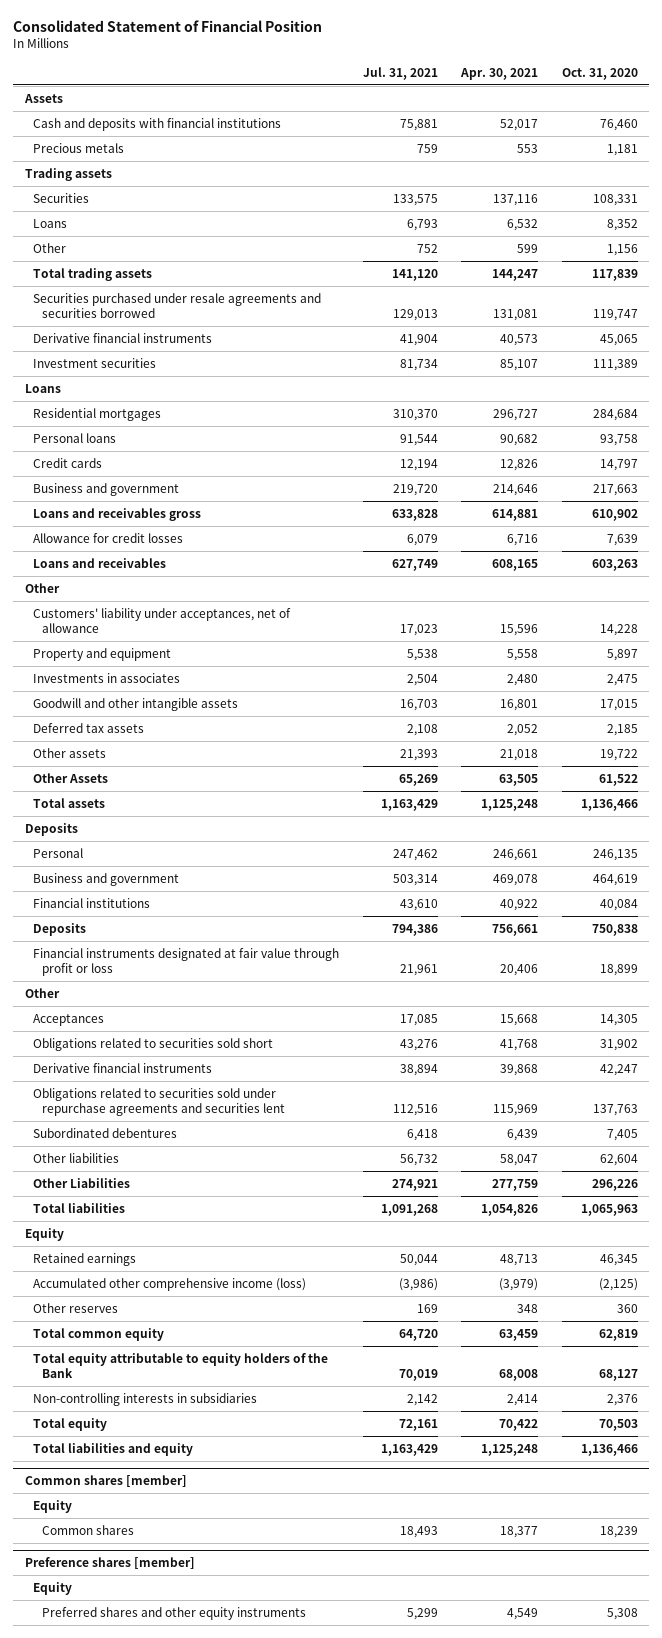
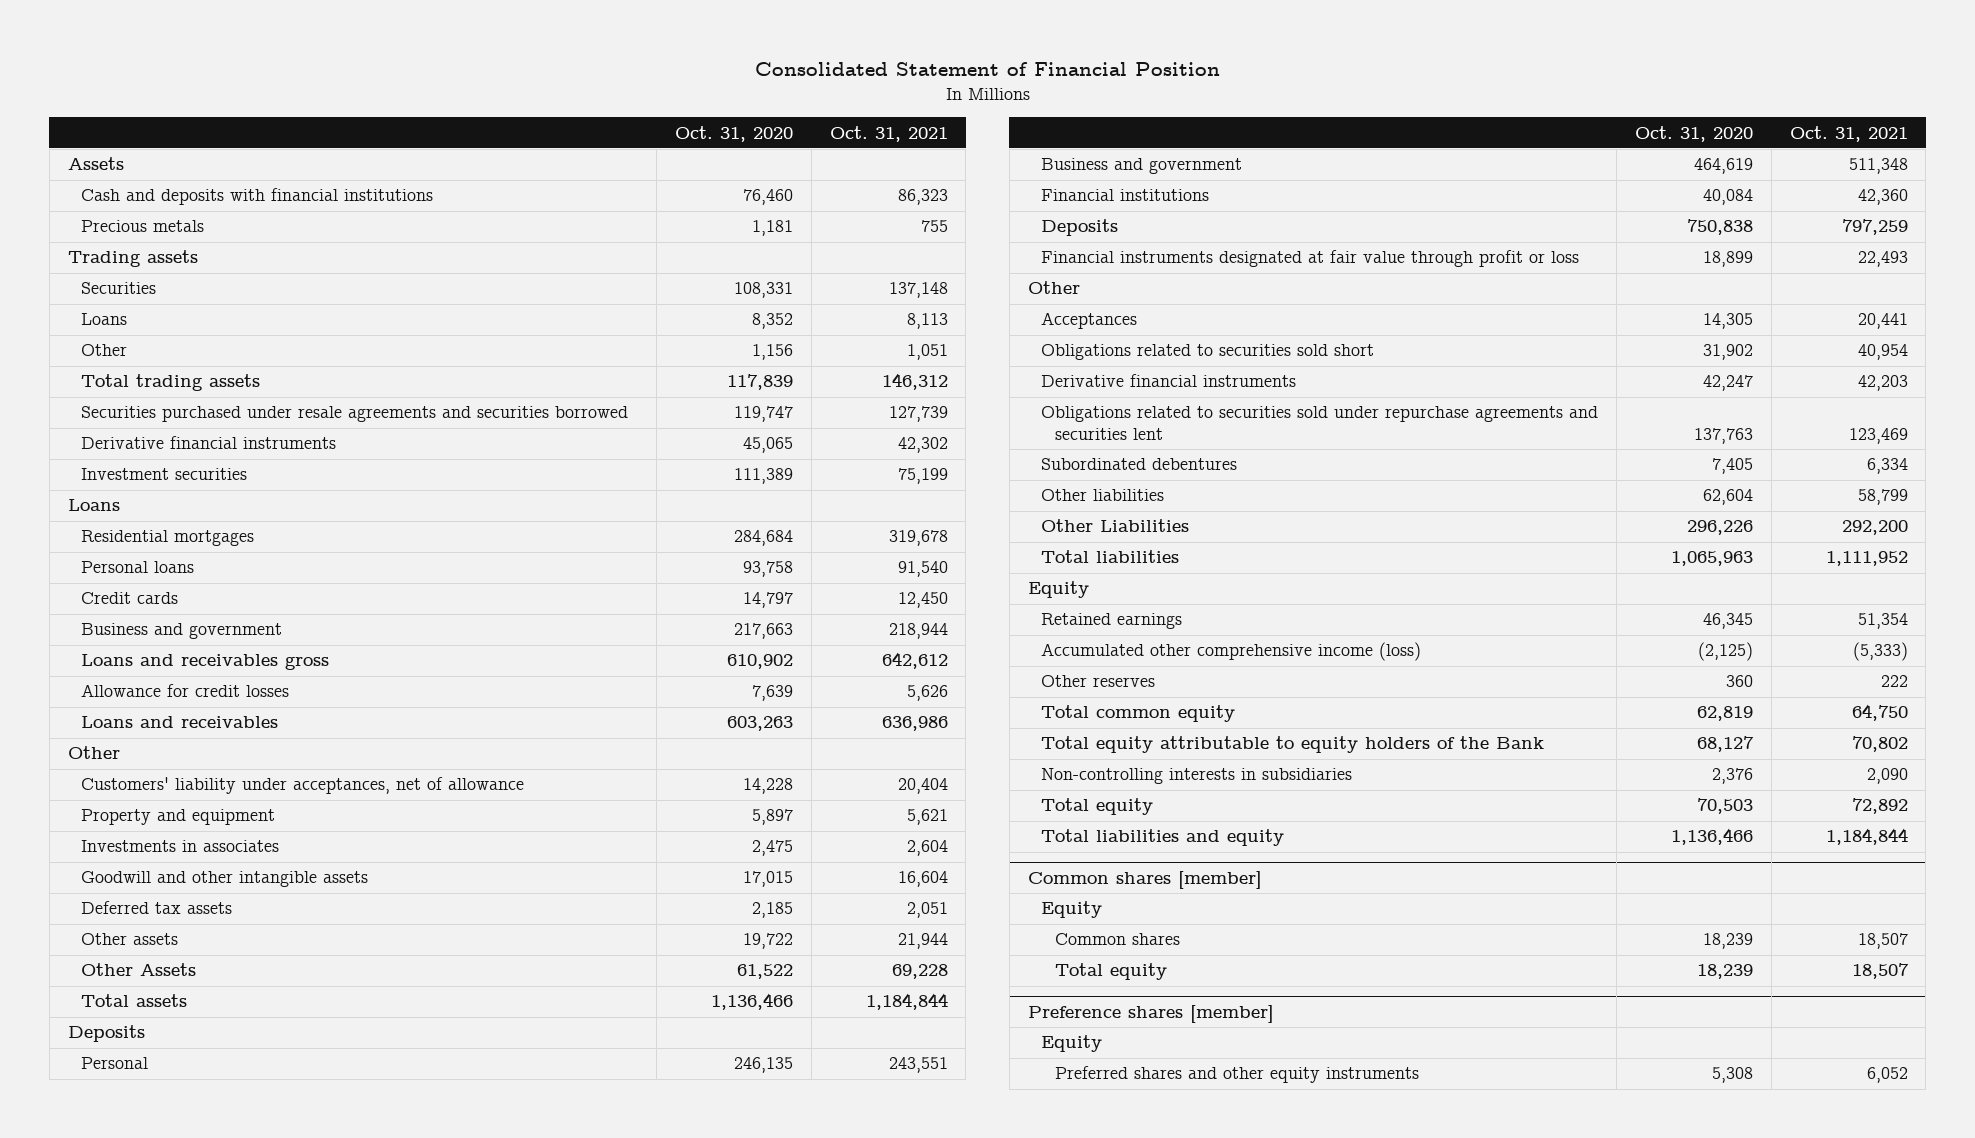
[362,66,438,80] Jul. 31, 2021 -> none
[460,67,539,80] Apr. 30, 2021 -> none
none -> [829,125,948,142] Oct. 31, 2021
none -> [1054,963,1167,981] Total equity

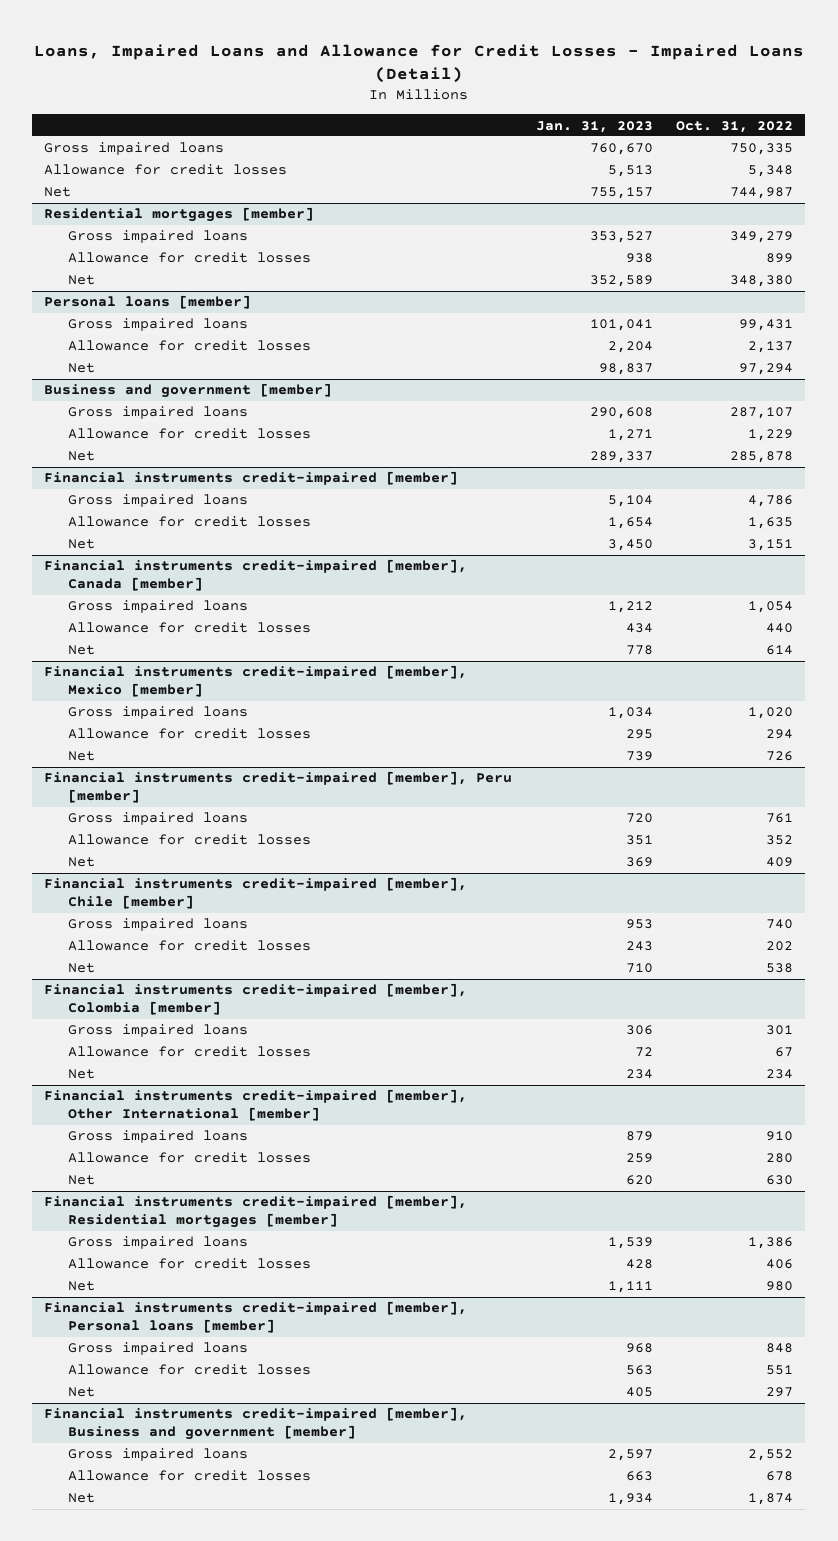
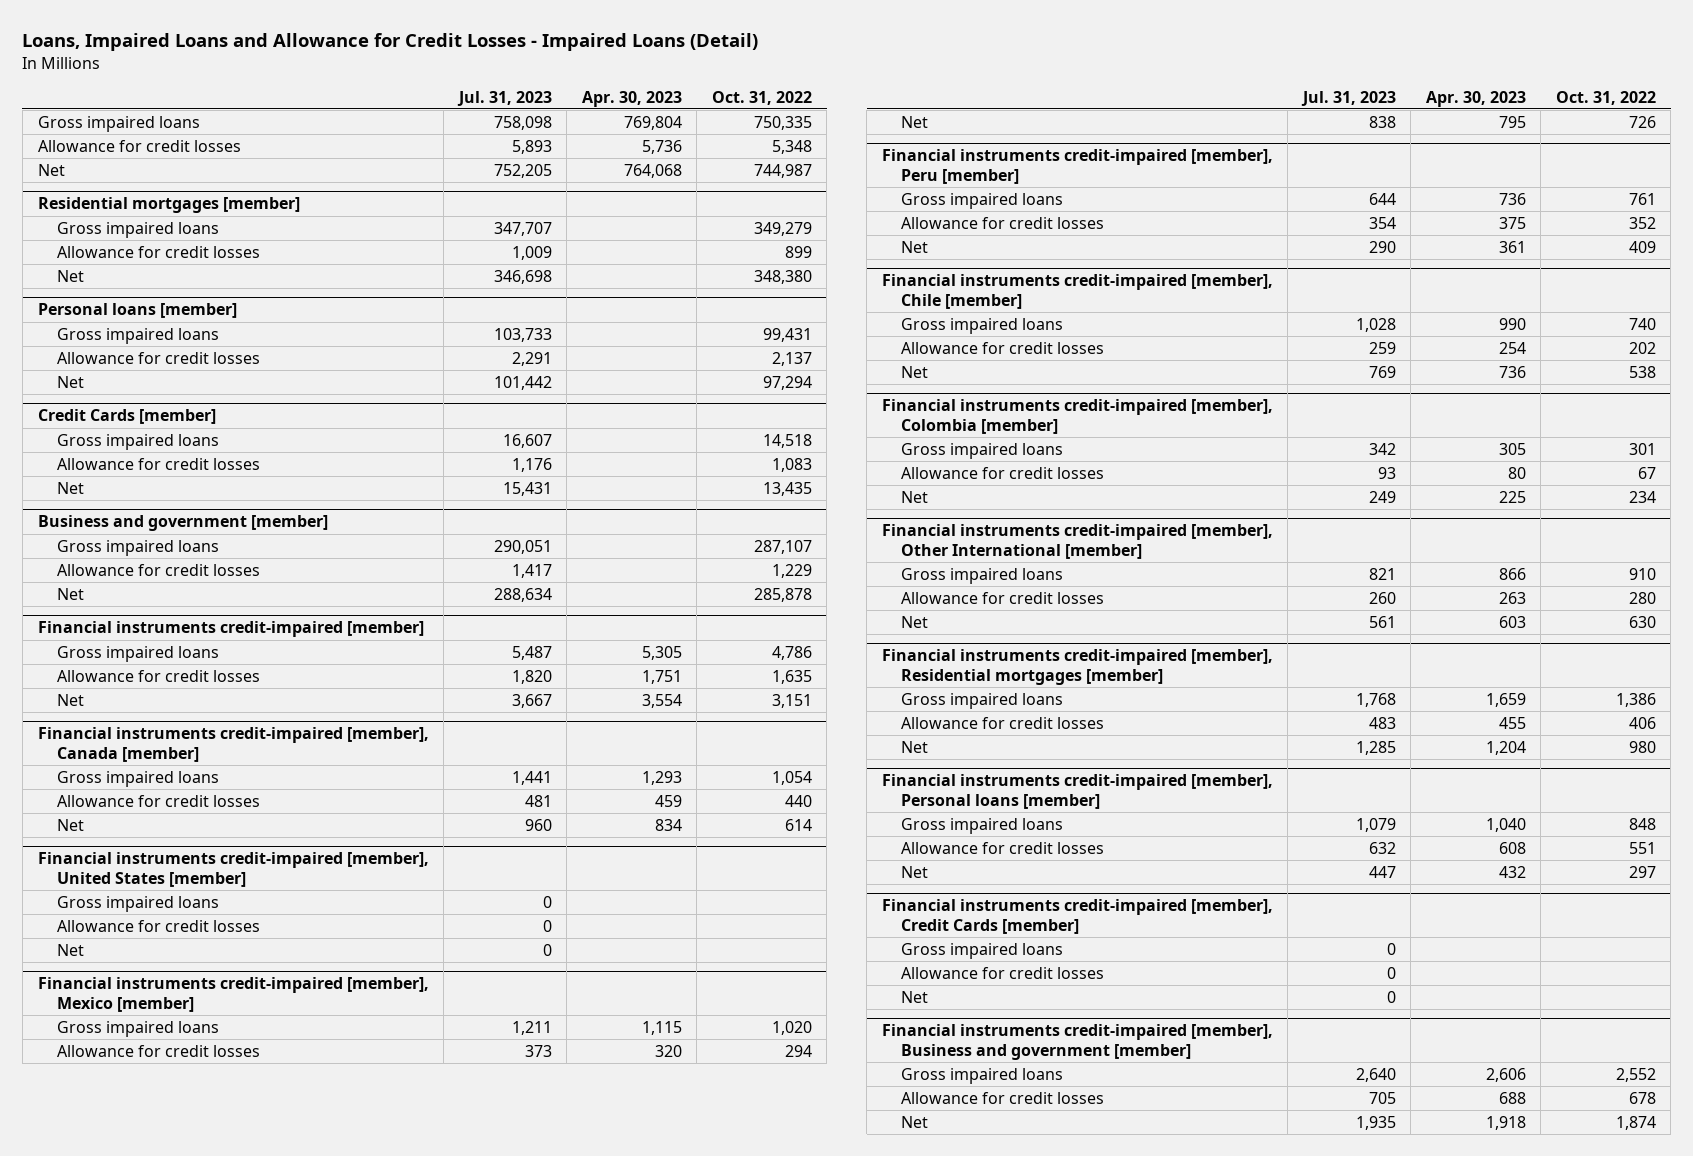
[535,120,653,133] Jan. 31, 2023 -> none
none -> [456,90,552,106] Jul. 31, 2023
none -> [581,90,682,107] Apr. 30, 2023
none -> [37,409,216,425] Credit Cards [member]
none -> [56,433,219,450] Gross impaired loans
none -> [56,457,260,470] Allowance for credit losses
none -> [56,481,84,494] Net
none -> [37,852,429,887] Financial instruments credit-impaired [member], United States [member]
none -> [56,895,219,912] Gross impaired loans
none -> [56,919,260,932] Allowance for credit losses
none -> [56,943,84,956] Net
none -> [881,899,1273,934] Financial instruments credit-impaired [member], Credit Cards [member]
none -> [900,942,1063,959] Gross impaired loans
none -> [900,966,1104,979] Allowance for credit losses
none -> [900,990,928,1003] Net

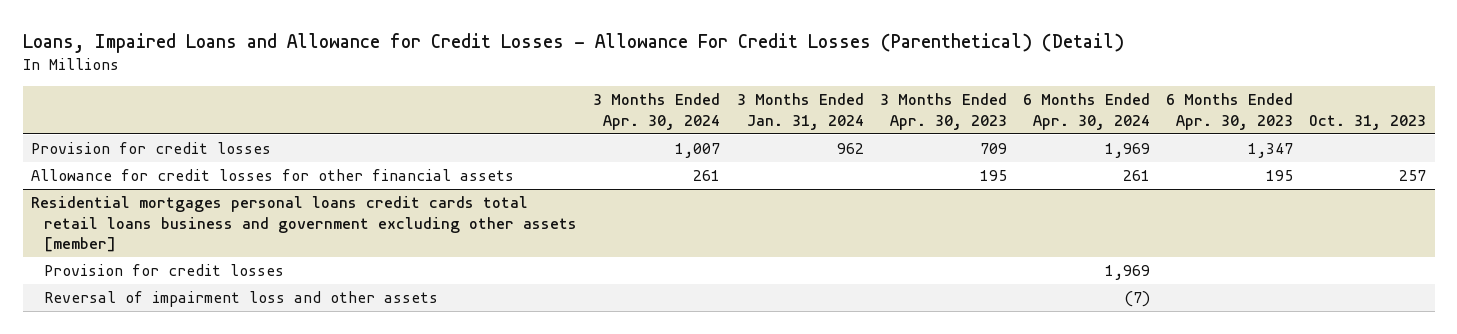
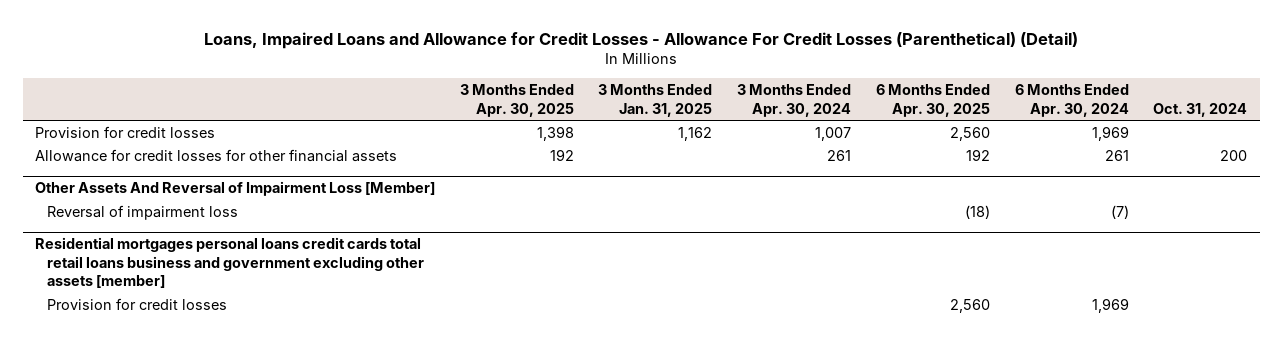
[736,93,864,130] 3 Months Ended Jan. 31, 2024 -> none
[879,93,1007,130] 3 Months Ended Apr. 30, 2023 -> none
[1166,93,1294,130] 6 Months Ended Apr. 30, 2023 -> none
[1309,114,1427,130] Oct. 31, 2023 -> none
none -> [459,84,574,117] 3 Months Ended Apr. 30, 2025
none -> [598,84,713,117] 3 Months Ended Jan. 31, 2025
none -> [875,84,990,117] 6 Months Ended Apr. 30, 2025
none -> [1153,102,1248,117] Oct. 31, 2024
none -> [35,181,436,197] Other Assets And Reversal of Impairment Loss [Member]
none -> [47,204,239,220] Reversal of impairment loss
[44,291,439,308] Reversal of impairment loss and other assets -> none

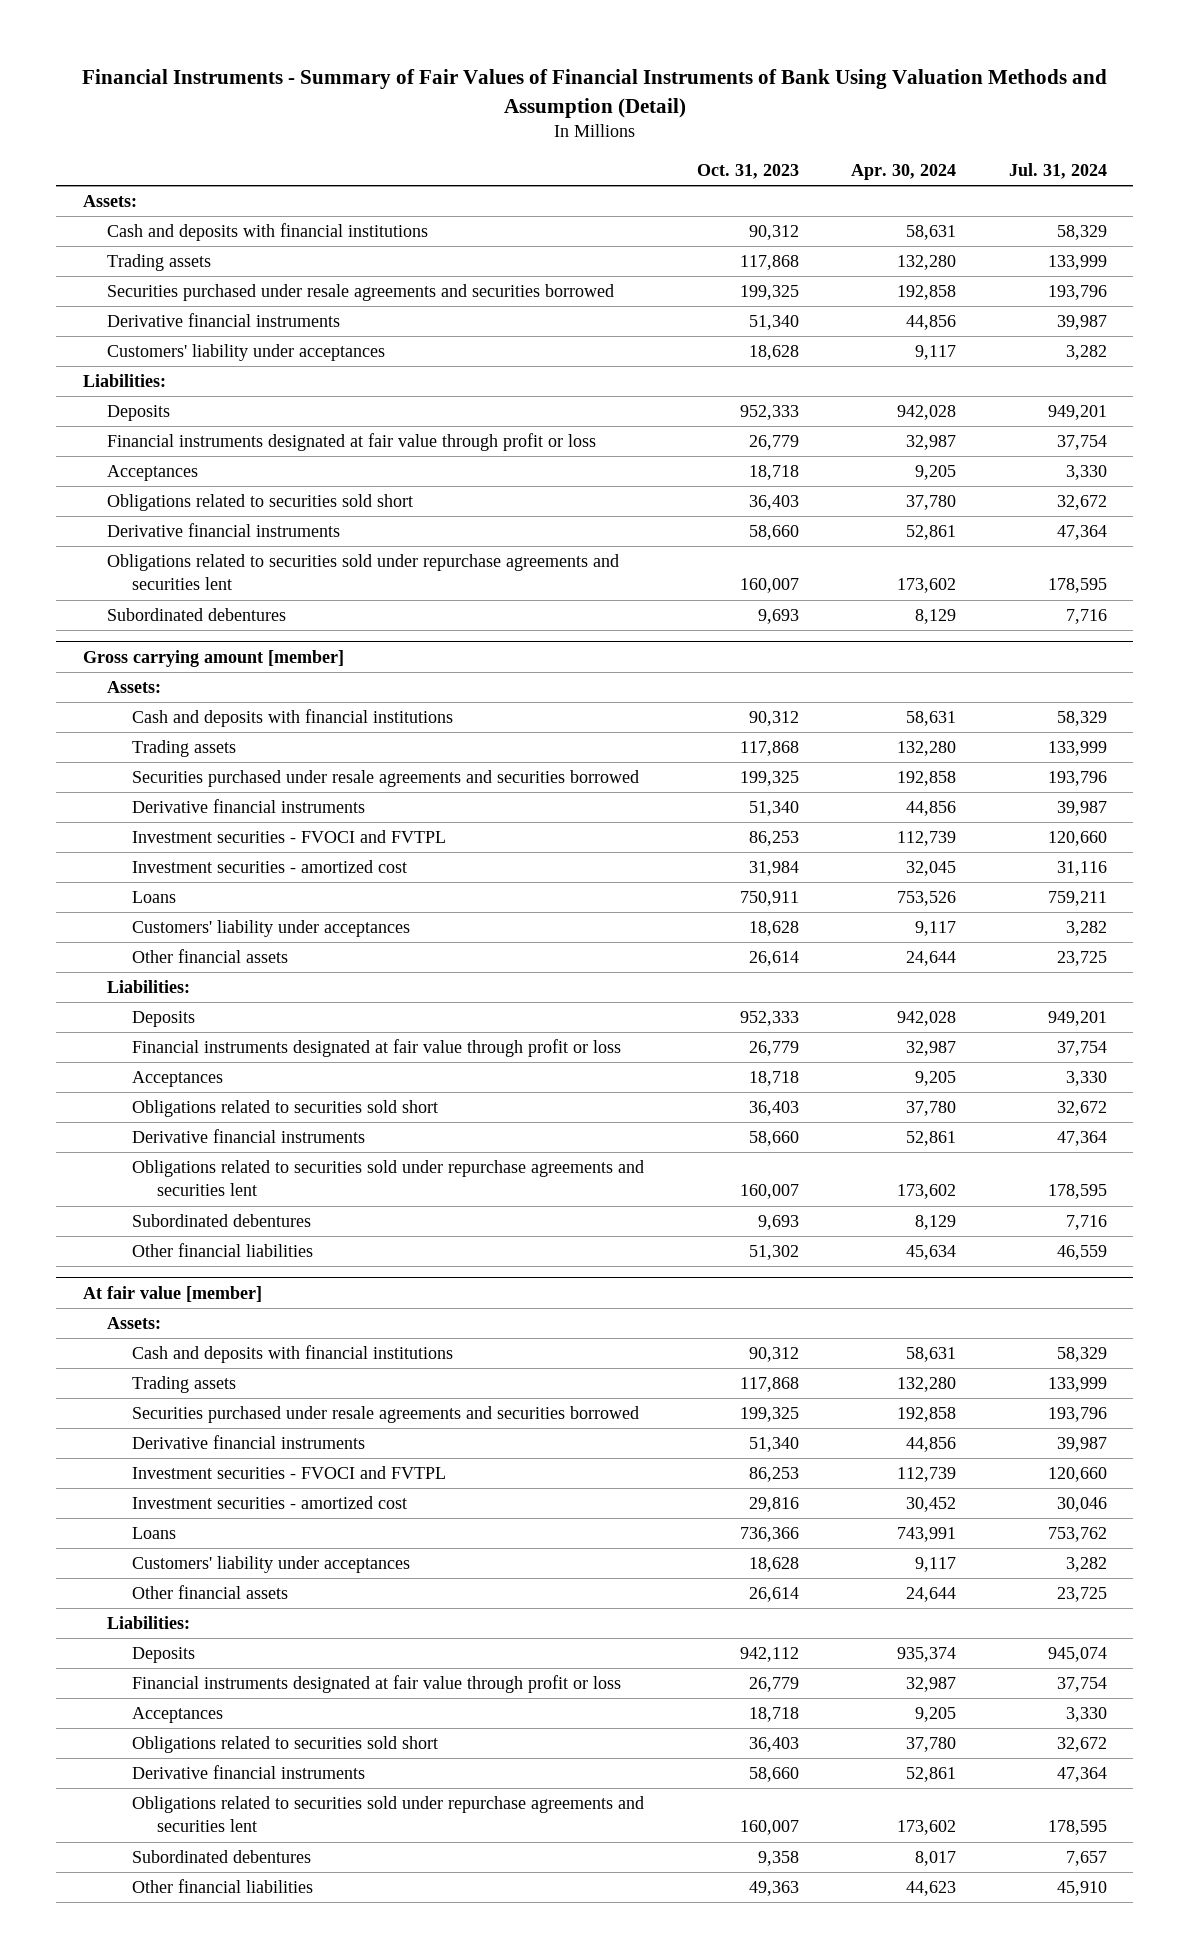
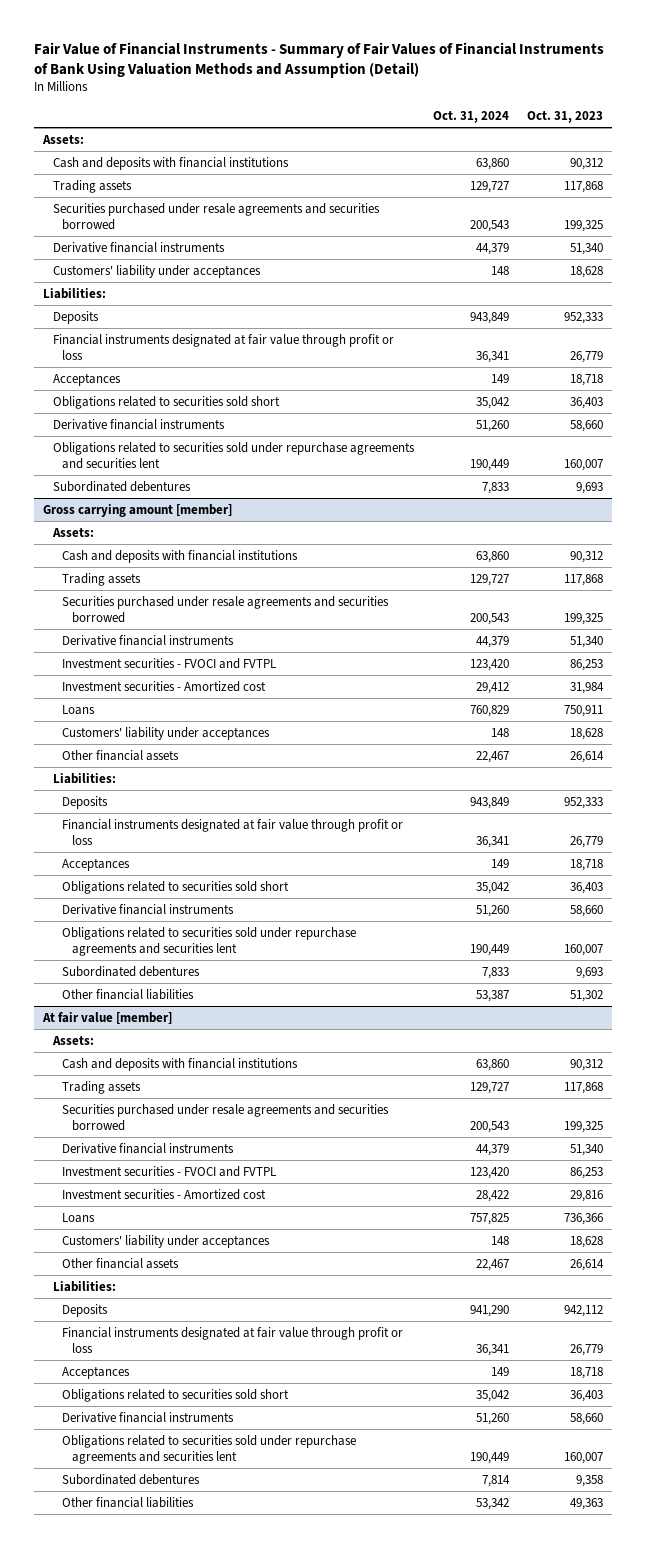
[81,69,1107,118] Financial Instruments - Summary of Fair Values of Financial Instruments of Bank Using Valuation Methods and Assumption (Detail) -> [34,42,605,79] Fair Value of Financial Instruments - Summary of Fair Values of Financial Instruments of Bank Using Valuation Methods and Assumption (Detail)
[851,163,957,180] Apr. 30, 2024 -> none
[1008,162,1107,179] Jul. 31, 2024 -> none
none -> [432,111,509,124] Oct. 31, 2024
[132,859,408,873] Investment securities - amortized cost -> [62,680,267,692] Investment securities - Amortized cost
[132,1495,408,1509] Investment securities - amortized cost -> [62,1188,267,1200] Investment securities - Amortized cost

